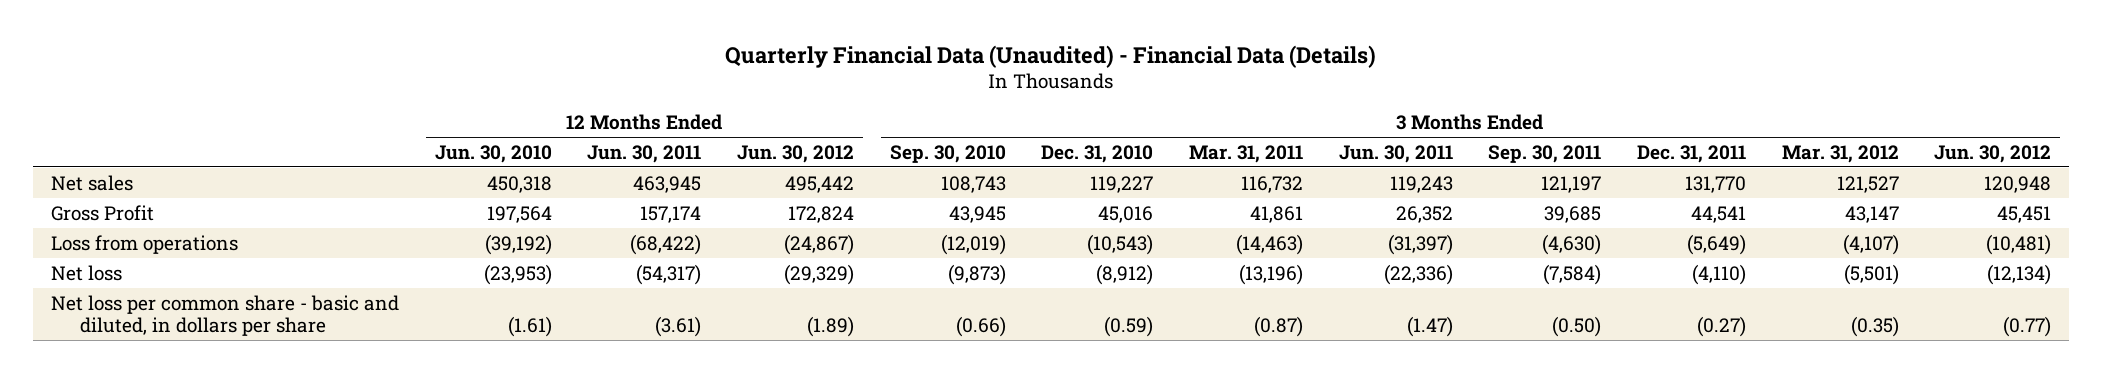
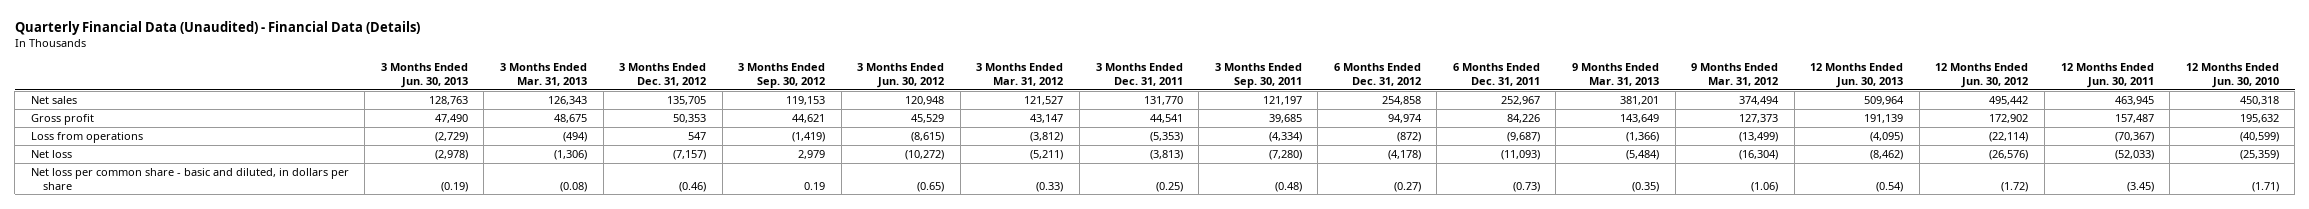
[889,144,1006,163] Sep. 30, 2010 -> none
[1041,144,1154,163] Dec. 31, 2010 -> none
[1189,144,1304,163] Mar. 31, 2011 -> none
[1338,144,1453,163] Jun. 30, 2011 -> none
none -> [380,63,468,88] 3 Months Ended Jun. 30, 2013
none -> [499,63,587,86] 3 Months Ended Mar. 31, 2013
none -> [619,63,707,86] 3 Months Ended Dec. 31, 2012
none -> [738,63,826,88] 3 Months Ended Sep. 30, 2012
none -> [1333,63,1421,86] 6 Months Ended Dec. 31, 2012
none -> [1452,63,1540,86] 6 Months Ended Dec. 31, 2011
none -> [1572,63,1660,86] 9 Months Ended Mar. 31, 2013
none -> [1691,63,1779,86] 9 Months Ended Mar. 31, 2012
none -> [1810,63,1904,88] 12 Months Ended Jun. 30, 2013
[51,204,155,221] Gross Profit -> [30,113,94,125] Gross profit
[486,205,552,223] 197,564 -> [2239,113,2279,123] 195,632
[640,205,702,223] 157,174 -> [2114,113,2154,123] 157,487
[788,205,855,223] 172,824 -> [1989,113,2029,123] 172,902
[1997,205,2052,223] 45,451 -> [911,113,945,123] 45,529
[484,233,552,255] (39,192) -> [2239,131,2279,142] (40,599)
[630,233,702,255] (68,422) -> [2114,131,2154,142] (70,367)
[784,233,855,255] (24,867) -> [1989,131,2029,142] (22,114)
[1542,233,1602,255] (4,630) -> [1268,131,1302,142] (4,334)
[1686,233,1746,255] (5,649) -> [1149,131,1183,142] (5,353)
[1842,233,1899,255] (4,107) -> [1030,131,1064,142] (3,812)
[1986,233,2052,255] (10,481) -> [911,131,945,142] (8,615)
[483,263,552,285] (23,953) -> [2239,149,2279,160] (25,359)
[636,263,702,285] (54,317) -> [2114,149,2154,160] (52,033)
[784,263,855,285] (29,329) -> [1989,149,2029,160] (26,576)
[1543,263,1602,285] (7,584) -> [1268,149,1302,160] (7,280)
[1691,263,1746,285] (4,110) -> [1149,149,1183,160] (3,813)
[1843,263,1899,285] (5,501) -> [1030,149,1064,160] (5,211)
[1987,263,2052,285] (12,134) -> [905,149,945,160] (10,272)
[507,315,552,337] (1.61) -> [2251,181,2279,192] (1.71)
[655,315,702,337] (3.61) -> [2126,181,2154,192] (3.45)
[807,315,855,337] (1.89) -> [2001,181,2029,192] (1.72)
[1552,315,1602,337] (0.50) -> [1274,181,1302,192] (0.48)
[1696,315,1746,337] (0.27) -> [1155,181,1183,192] (0.25)
[1850,315,1899,337] (0.35) -> [1036,181,1064,192] (0.33)
[2003,315,2052,337] (0.77) -> [917,181,945,192] (0.65)

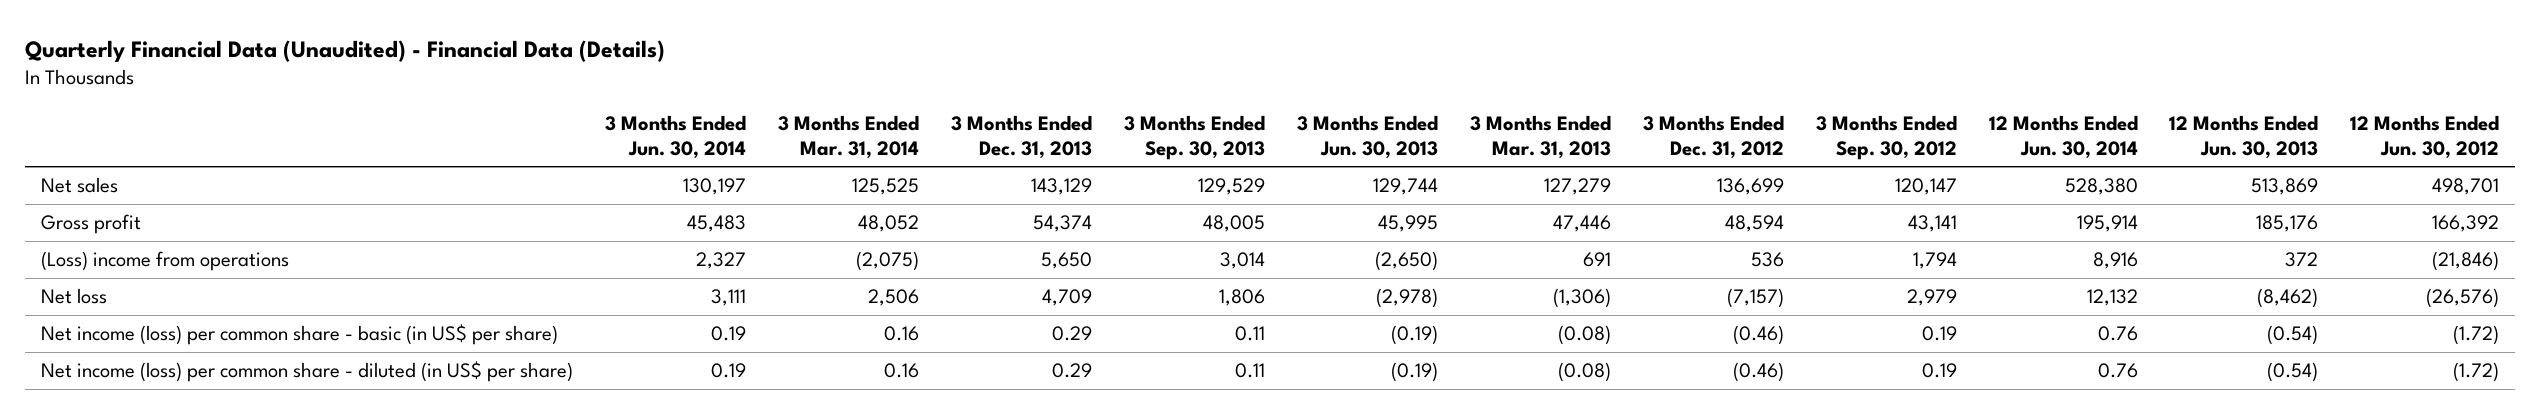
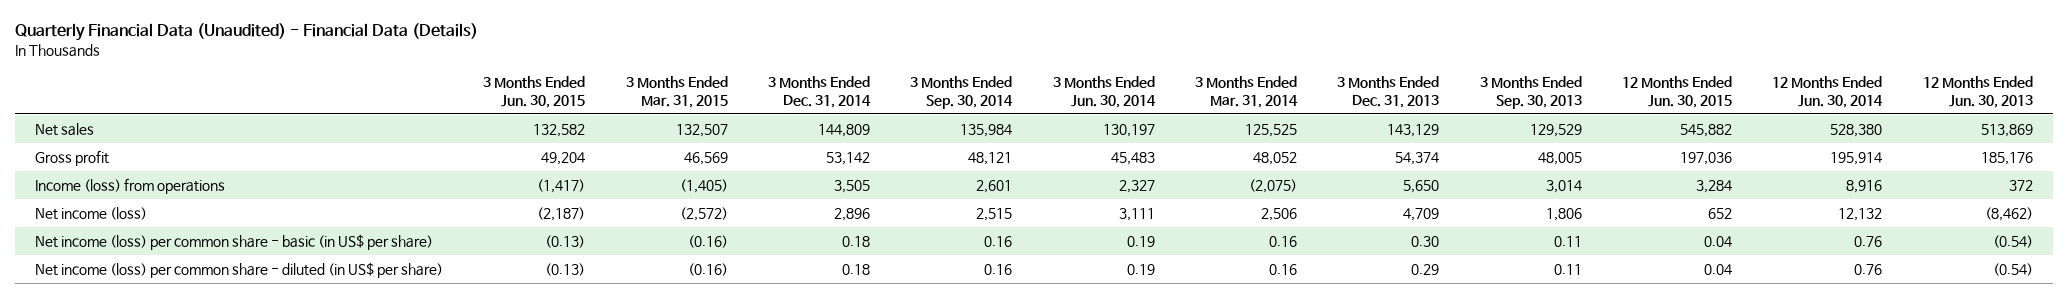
[1296,115,1438,159] 3 Months Ended Jun. 30, 2013 -> none
[1469,115,1611,159] 3 Months Ended Mar. 31, 2013 -> none
[1642,115,1784,159] 3 Months Ended Dec. 31, 2012 -> none
[1815,115,1957,160] 3 Months Ended Sep. 30, 2012 -> none
[2350,115,2500,159] 12 Months Ended Jun. 30, 2012 -> none
none -> [483,76,586,108] 3 Months Ended Jun. 30, 2015
none -> [625,76,728,108] 3 Months Ended Mar. 31, 2015
none -> [767,76,871,108] 3 Months Ended Dec. 31, 2014
none -> [910,76,1014,109] 3 Months Ended Sep. 30, 2014
none -> [1621,76,1732,108] 12 Months Ended Jun. 30, 2015
[40,251,289,272] (Loss) income from operations -> [34,178,225,195] Income (loss) from operations
[40,288,107,305] Net loss -> [34,207,147,221] Net income (loss)
[1051,326,1092,342] 0.29 -> [1411,236,1440,248] 0.30

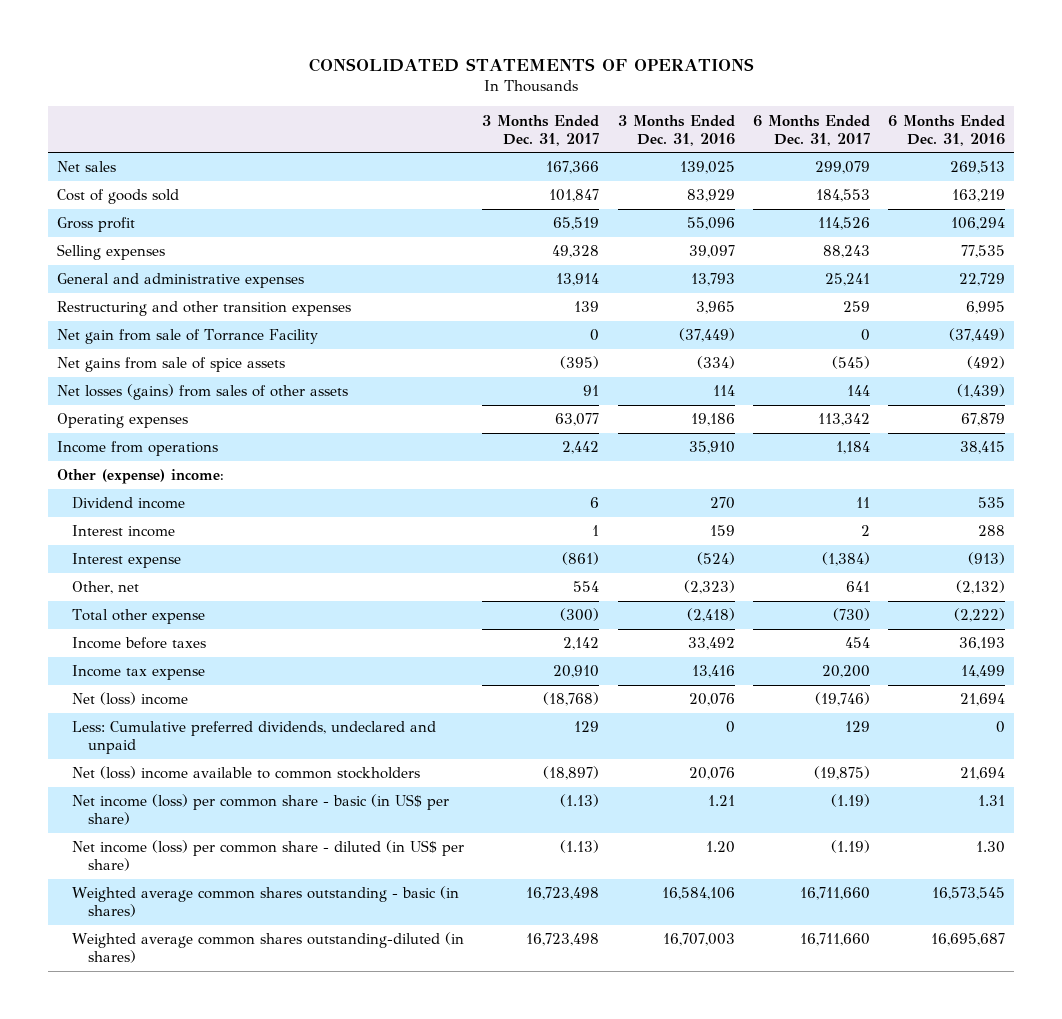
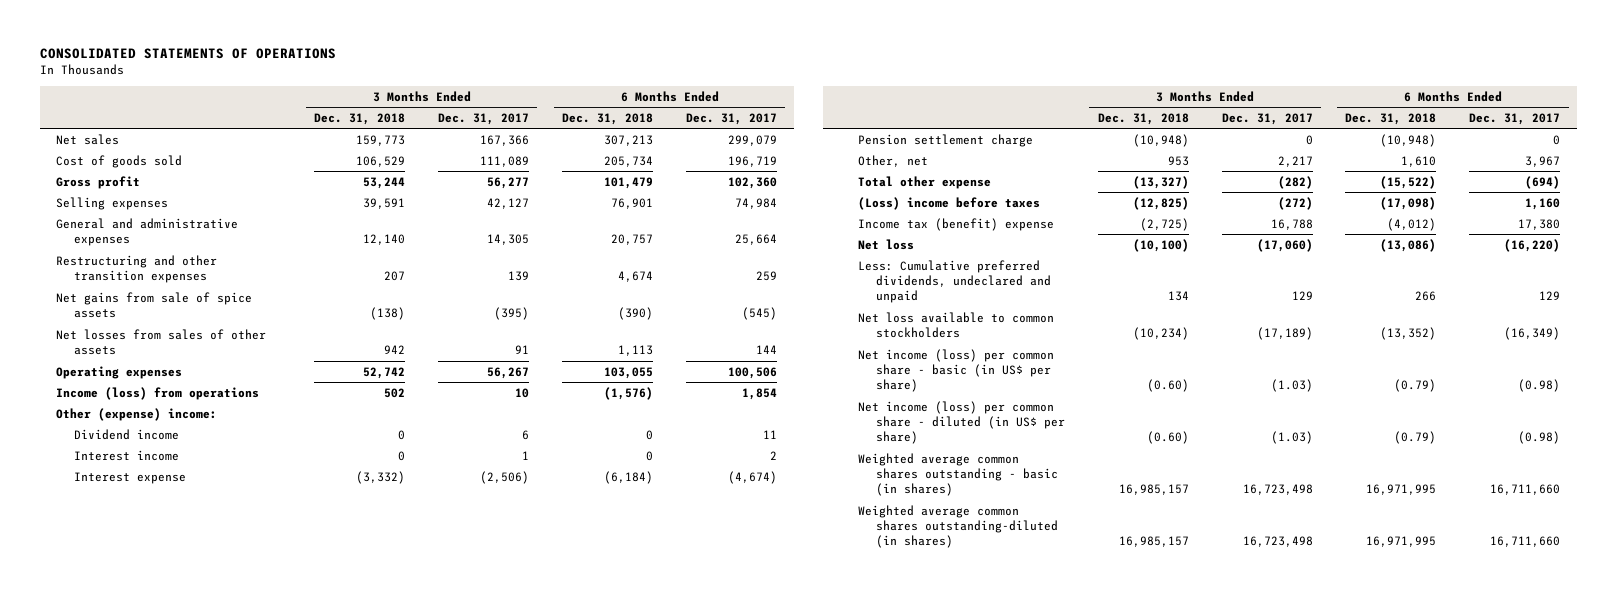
[617,114,735,146] 3 Months Ended Dec. 31, 2016 -> none
[887,114,1005,146] 6 Months Ended Dec. 31, 2016 -> none
none -> [314,112,406,125] Dec. 31, 2018
none -> [562,112,654,125] Dec. 31, 2018
[549,189,600,203] 101,847 -> [480,155,530,167] 111,089
[815,189,870,203] 184,553 -> [728,155,778,167] 196,719
[553,217,600,231] 65,519 -> [487,176,530,189] 56,277
[817,217,870,231] 114,526 -> [728,176,778,189] 102,360
[552,245,600,259] 49,328 -> [487,197,530,209] 42,127
[822,245,870,259] 88,243 -> [735,197,778,209] 74,984
[556,273,600,287] 13,914 -> [487,234,530,246] 14,305
[824,273,870,287] 25,241 -> [735,234,778,246] 25,664
[56,329,318,345] Net gain from sale of Torrance Facility -> none
[56,384,348,401] Net losses (gains) from sales of other assets -> [56,328,267,356] Net losses from sales of other assets
[555,413,600,427] 63,077 -> [487,366,530,379] 56,267
[817,413,870,427] 113,342 -> [728,366,778,379] 100,506
[56,441,218,457] Income from operations -> [56,386,260,400] Income (loss) from operations
[562,441,600,455] 2,442 -> [515,387,530,398] 10
[835,441,870,455] 1,184 -> [742,387,778,400] 1,854
[562,552,600,566] (861) -> [480,470,530,484] (2,506)
[821,552,870,567] (1,384) -> [728,470,778,484] (4,674)
none -> [857,133,1033,147] Pension settlement charge
[573,581,600,593] 554 -> [1277,155,1313,167] 2,217
[845,581,870,593] 641 -> [1525,155,1561,167] 3,967
[560,608,600,622] (300) -> [1277,175,1313,189] (282)
[832,608,870,622] (730) -> [1525,175,1561,189] (694)
[72,637,207,650] Income before taxes -> [857,196,1040,210] (Loss) income before taxes
[563,637,600,651] 2,142 -> [1277,196,1313,210] (272)
[844,637,870,649] 454 -> [1525,197,1561,210] 1,160
[72,665,206,681] Income tax expense -> [857,217,1054,231] Income tax (benefit) expense
[553,665,600,679] 20,910 -> [1270,218,1313,230] 16,788
[821,665,870,679] 20,200 -> [1518,218,1561,230] 17,380
[72,692,189,706] Net (loss) income -> [857,238,914,250] Net loss
[543,692,600,707] (18,768) -> [1256,238,1313,252] (17,060)
[814,692,870,707] (19,746) -> [1504,238,1561,252] (16,220)
[72,766,421,780] Net (loss) income available to common stockholders -> [857,311,1054,339] Net loss available to common stockholders
[543,766,600,781] (18,897) -> [1256,327,1313,341] (17,189)
[813,766,870,781] (19,875) -> [1504,327,1561,341] (16,349)
[560,794,600,808] (1.13) -> [1270,379,1313,393] (1.03)
[830,794,870,808] (1.19) -> [1518,379,1561,393] (0.98)
[560,840,600,854] (1.13) -> [1270,431,1313,445] (1.03)
[830,840,870,854] (1.19) -> [1518,431,1561,445] (0.98)

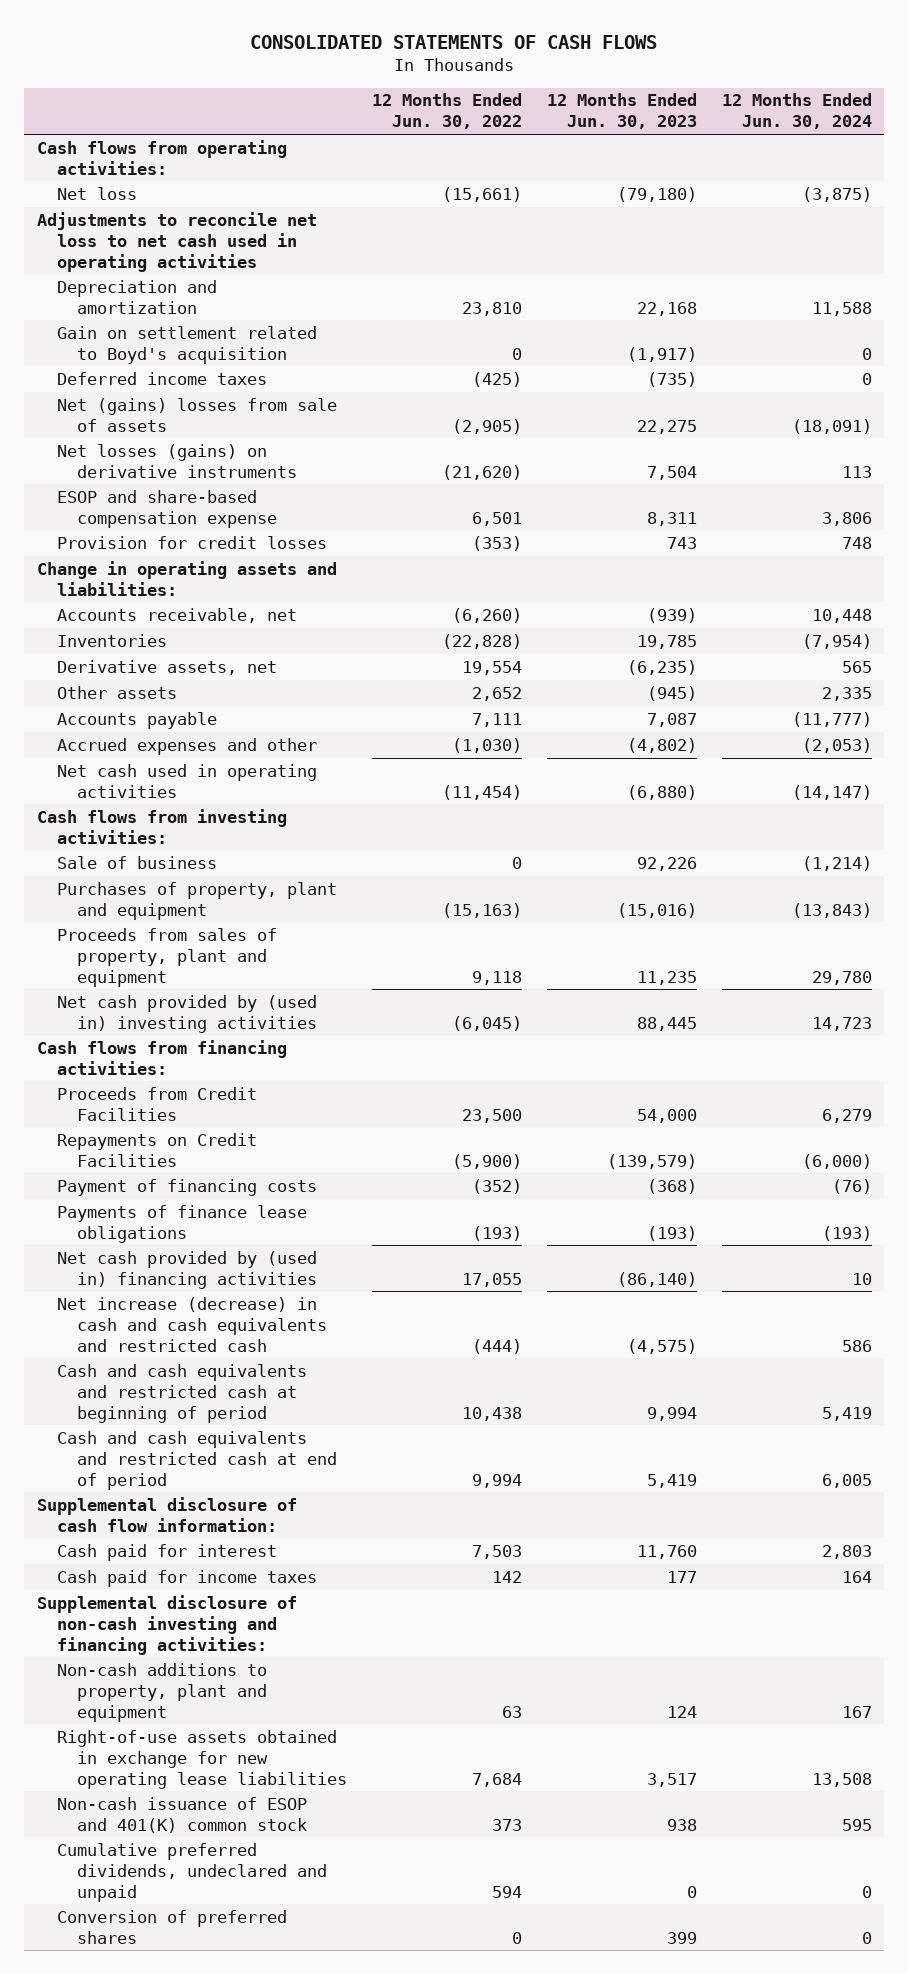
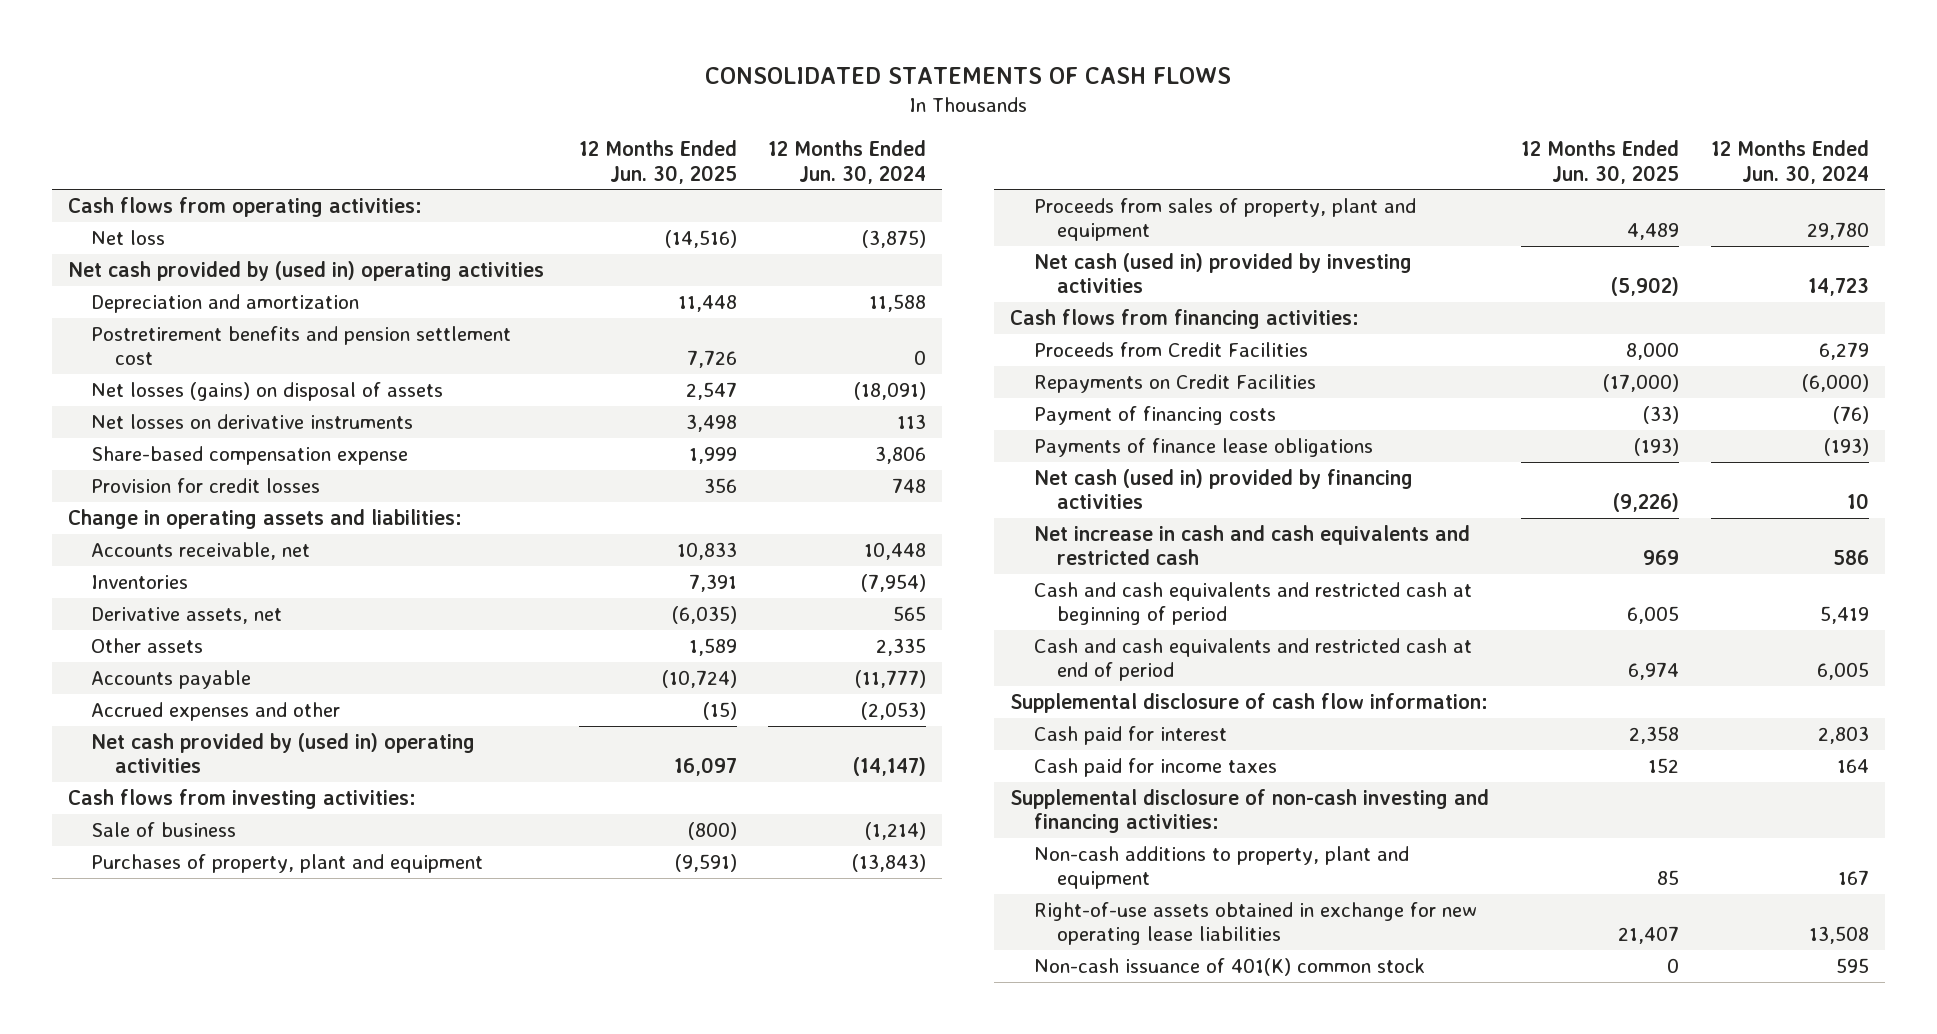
[372,93,523,130] 12 Months Ended Jun. 30, 2022 -> none
[546,93,697,130] 12 Months Ended Jun. 30, 2023 -> none
none -> [578,140,737,184] 12 Months Ended Jun. 30, 2025
[36,211,317,272] Adjustments to reconcile net loss to net cash used in operating activities -> [67,260,544,281] Net cash provided by (used in) operating activities
[56,325,317,364] Gain on settlement related to Boyd's acquisition -> none
[56,371,267,385] Deferred income taxes -> none
none -> [91,325,512,366] Postretirement benefits and pension settlement cost
[56,397,337,432] Net (gains) losses from sale of assets -> [91,381,444,401] Net losses (gains) on disposal of assets
[56,443,298,478] Net losses (gains) on derivative instruments -> [91,413,414,429] Net losses on derivative instruments
[56,489,278,528] ESOP and share-based compensation expense -> [91,445,409,465] Share-based compensation expense
[56,763,317,798] Net cash used in operating activities -> [91,732,476,774] Net cash provided by (used in) operating activities
[56,994,318,1033] Net cash provided by (used in) investing activities -> [1033,252,1412,294] Net cash (used in) provided by investing activities
[56,1250,318,1289] Net cash provided by (used in) financing activities -> [1033,468,1413,510] Net cash (used in) provided by financing activities
[56,1296,328,1352] Net increase (decrease) in cash and cash equivalents and restricted cash -> [1033,524,1470,566] Net increase in cash and cash equivalents and restricted cash
[56,1842,328,1902] Cumulative preferred dividends, undeclared and unpaid -> none
[56,1909,287,1944] Conversion of preferred shares -> none
[56,1796,308,1833] Non-cash issuance of ESOP and 401(K) common stock -> [1033,957,1425,976] Non-cash issuance of 401(K) common stock

